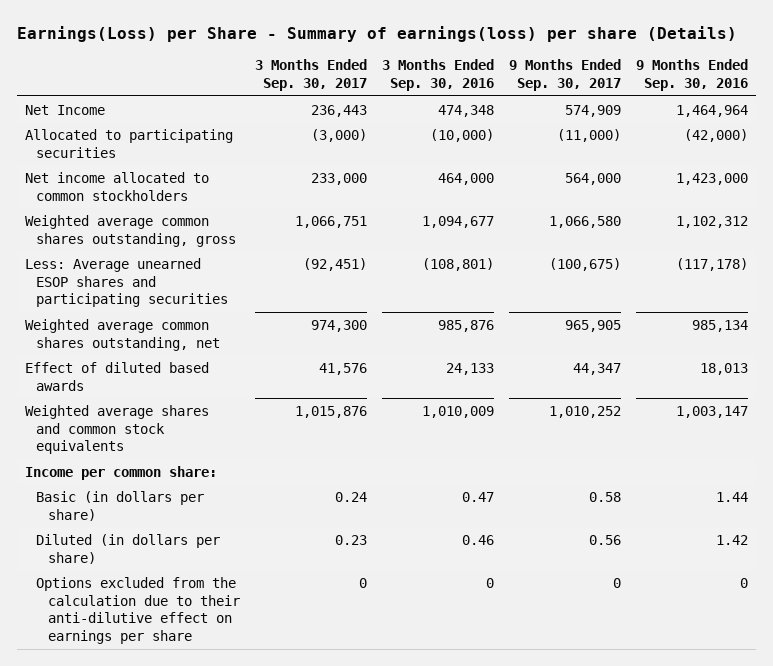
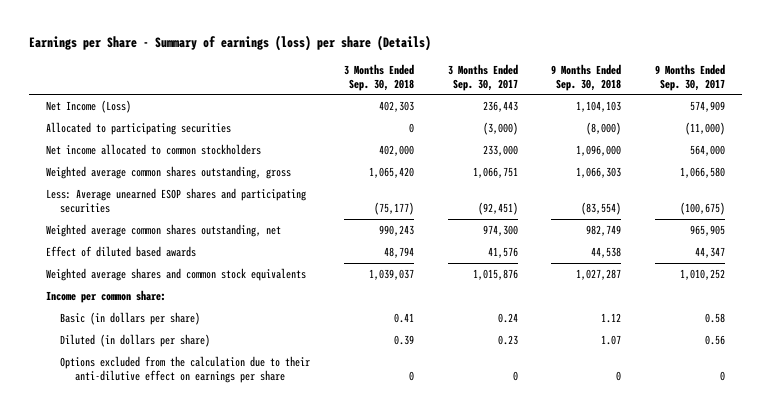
[17,25,738,42] Earnings(Loss) per Share - Summary of earnings(loss) per share (Details) -> [28,35,431,52] Earnings per Share - Summary of earnings (loss) per share (Details)
[382,59,495,92] 3 Months Ended Sep. 30, 2016 -> none
[636,59,749,92] 9 Months Ended Sep. 30, 2016 -> none
none -> [343,63,414,91] 3 Months Ended Sep. 30, 2018
none -> [551,63,622,91] 9 Months Ended Sep. 30, 2018
[24,104,105,115] Net Income -> [45,99,131,113] Net Income (Loss)

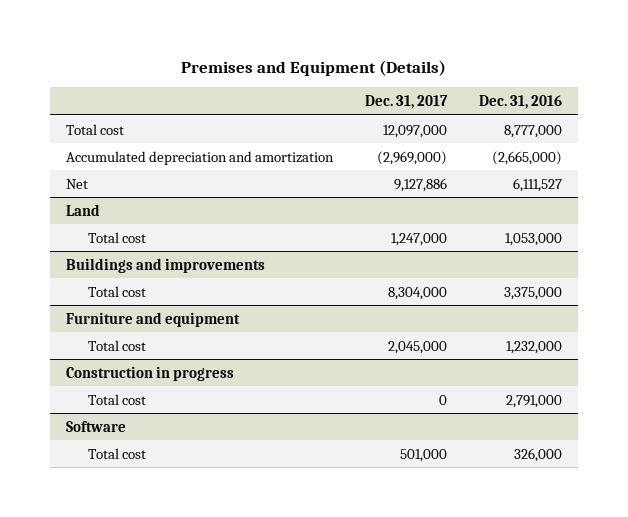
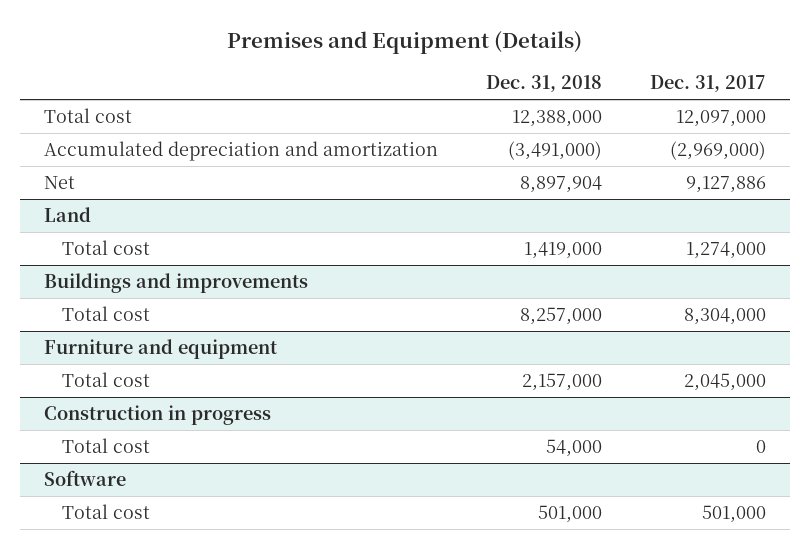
[479,94,563,109] Dec. 31, 2016 -> none
none -> [486,75,603,93] Dec. 31, 2018
[391,232,448,246] 1,247,000 -> [685,242,766,260] 1,274,000

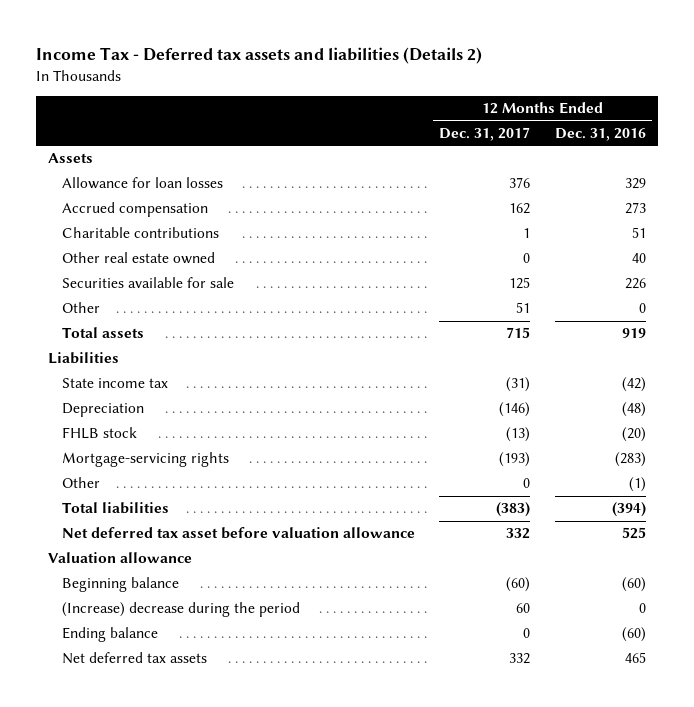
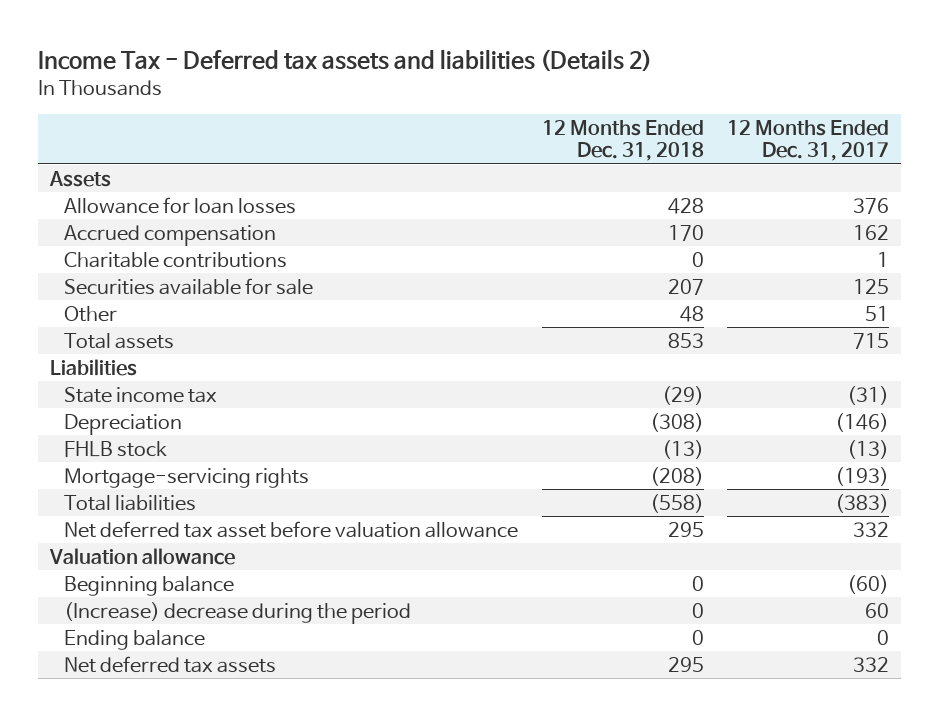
[554,127,646,141] Dec. 31, 2016 -> none
none -> [541,119,704,162] 12 Months Ended Dec. 31, 2018
[62,252,216,265] Other real estate owned -> none
[62,477,101,489] Other -> none

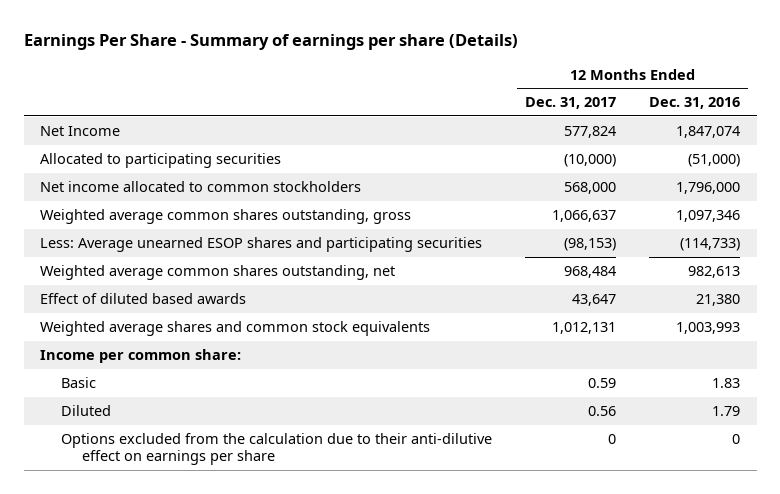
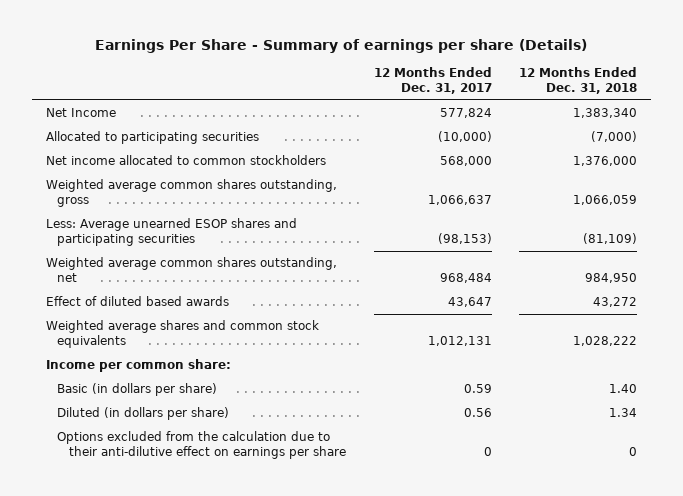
[649,97,741,110] Dec. 31, 2016 -> none
none -> [519,67,638,95] 12 Months Ended Dec. 31, 2018
[61,377,97,389] Basic -> [57,383,218,397] Basic (in dollars per share)
[61,405,112,417] Diluted -> [57,407,230,421] Diluted (in dollars per share)

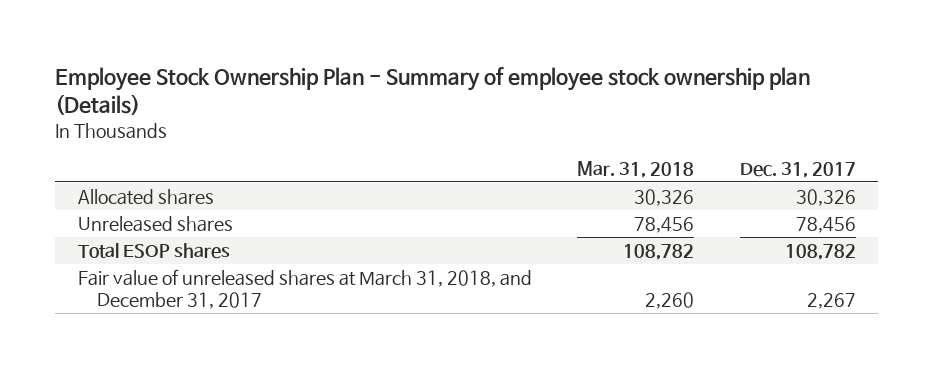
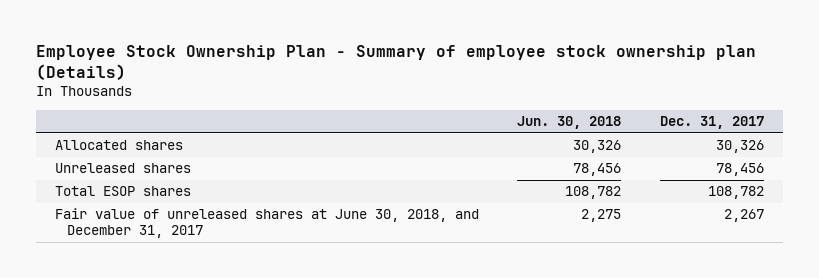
[577,160,695,178] Mar. 31, 2018 -> none
none -> [517,116,622,130] Jun. 30, 2018
[78,269,533,309] Fair value of unreleased shares at March 31, 2018, and December 31, 2017 -> [54,208,479,239] Fair value of unreleased shares at June 30, 2018, and December 31, 2017

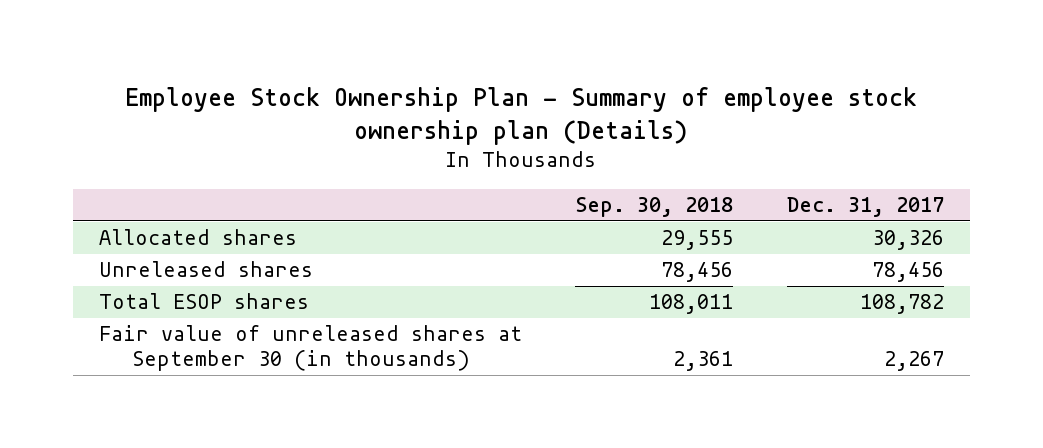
[517,116,622,130] Jun. 30, 2018 -> none
none -> [575,197,734,218] Sep. 30, 2018
[54,208,479,239] Fair value of unreleased shares at June 30, 2018, and December 31, 2017 -> [99,325,523,372] Fair value of unreleased shares at September 30 (in thousands)

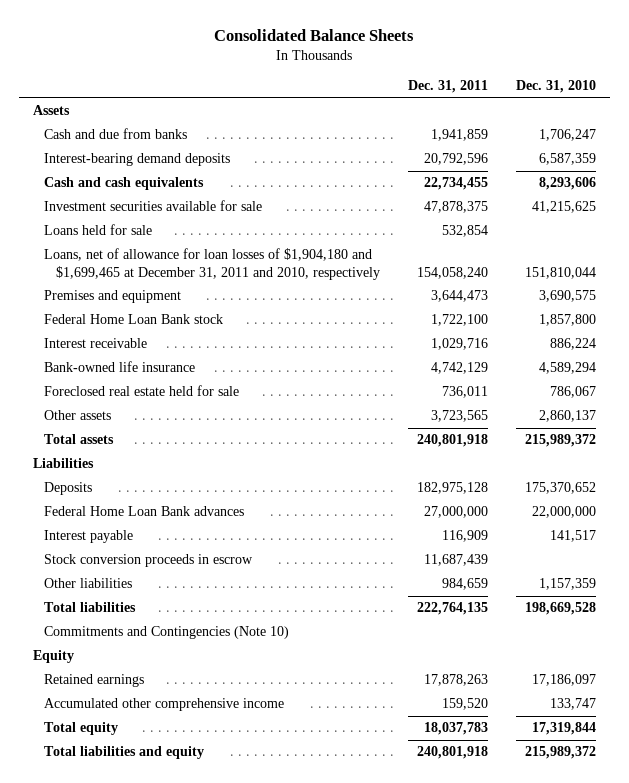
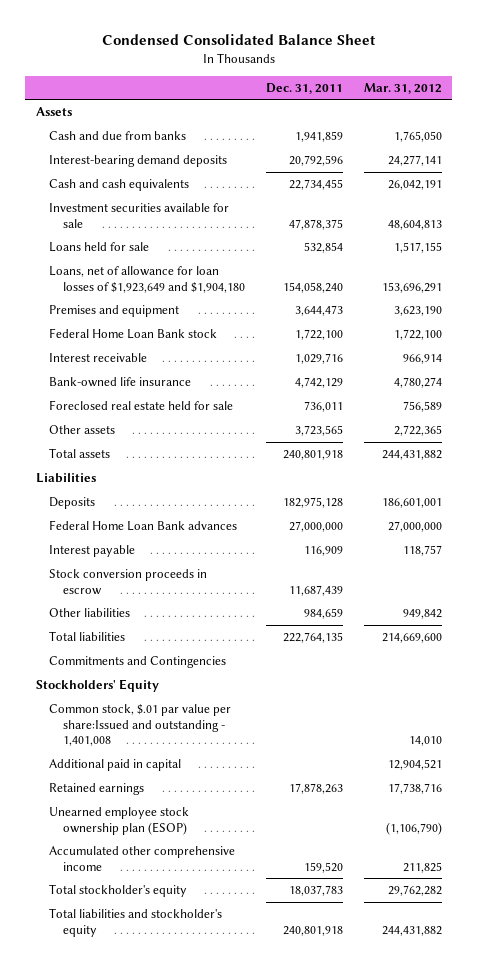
[214,28,415,41] Consolidated Balance Sheets -> [101,34,376,46] Condensed Consolidated Balance Sheet
[515,80,596,94] Dec. 31, 2010 -> none
none -> [363,82,442,94] Mar. 31, 2012
[44,248,381,280] Loans, net of allowance for loan losses of $1,904,180 and $1,699,465 at December 31, 2011 and 2010, respectively -> [49,266,245,293] Loans, net of allowance for loan losses of $1,923,649 and $1,904,180
[44,626,290,640] Commitments and Contingencies (Note 10) -> [49,656,227,669] Commitments and Contingencies
[32,650,74,664] Equity -> [35,679,159,693] Stockholders' Equity
none -> [49,704,232,747] Common stock, $.01 par value per share:Issued and outstanding - 1,401,008
none -> [49,759,182,772] Additional paid in capital
none -> [49,807,190,835] Unearned employee stock ownership plan (ESOP)
[44,722,119,736] Total equity -> [49,884,188,898] Total stockholder's equity
[44,746,205,760] Total liabilities and equity -> [49,908,223,937] Total liabilities and stockholder's equity

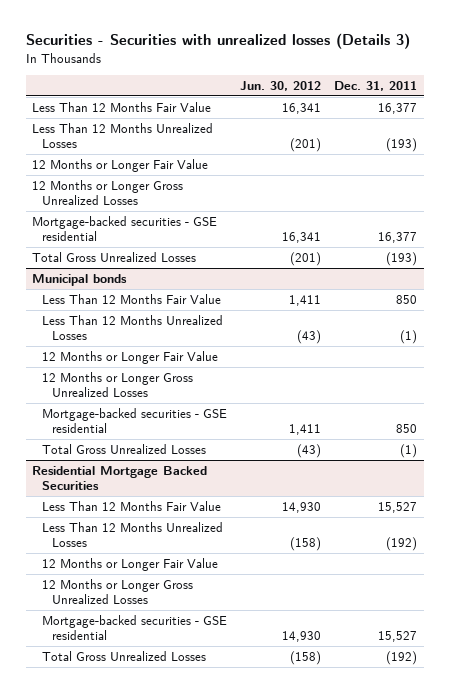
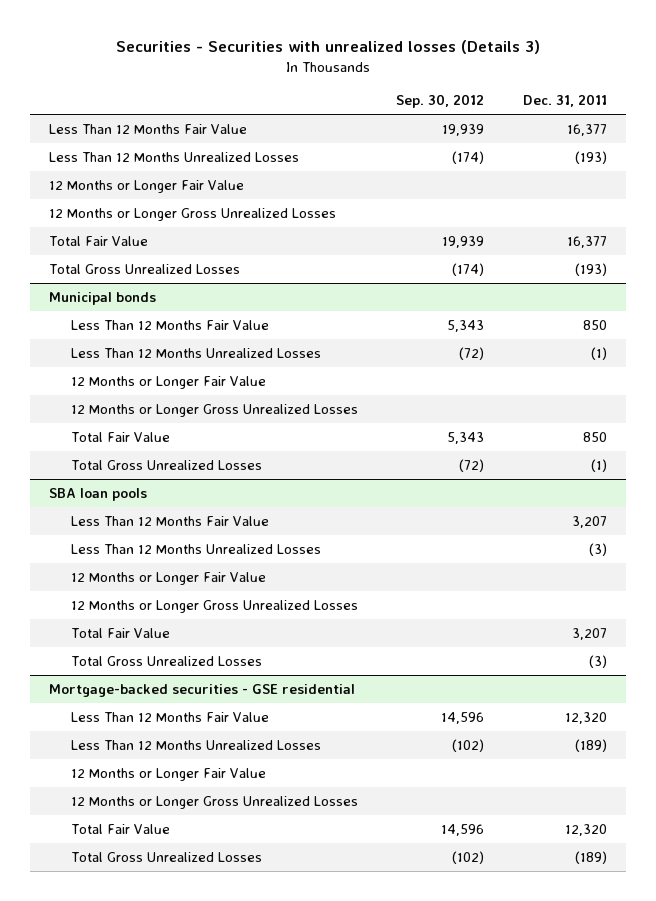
[239,80,321,91] Jun. 30, 2012 -> none
none -> [396,93,485,108] Sep. 30, 2012
[32,215,218,242] Mortgage-backed securities - GSE residential -> [49,235,149,246] Total Fair Value
[41,407,227,434] Mortgage-backed securities - GSE residential -> [70,431,170,442] Total Fair Value
[32,465,208,491] Residential Mortgage Backed Securities -> none
none -> [49,487,148,501] SBA loan pools
[378,501,418,513] 15,527 -> [571,515,607,528] 3,207
[386,537,418,552] (192) -> [588,542,607,556] (3)
[41,614,227,641] Mortgage-backed securities - GSE residential -> none
none -> [70,627,170,638] Total Fair Value
[386,650,418,665] (192) -> [588,654,607,668] (3)
none -> [49,683,356,697] Mortgage-backed securities - GSE residential
none -> [70,711,269,722] Less Than 12 Months Fair Value
none -> [70,739,321,750] Less Than 12 Months Unrealized Losses
none -> [70,767,266,781] 12 Months or Longer Fair Value
none -> [70,795,358,809] 12 Months or Longer Gross Unrealized Losses
none -> [70,823,170,834] Total Fair Value
none -> [70,851,262,862] Total Gross Unrealized Losses

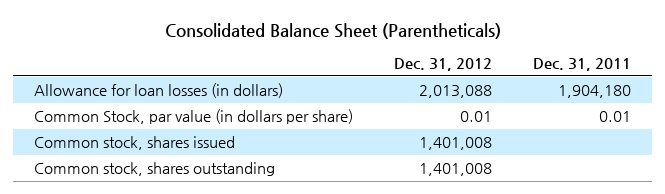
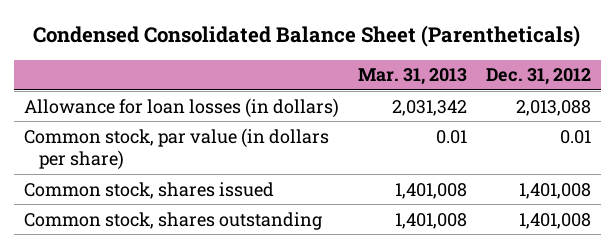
[164,22,501,39] Consolidated Balance Sheet (Parentheticals) -> [33,24,581,47] Condensed Consolidated Balance Sheet (Parentheticals)
[533,57,632,71] Dec. 31, 2011 -> none
none -> [357,68,467,86] Mar. 31, 2013
[33,108,353,124] Common Stock, par value (in dollars per share) -> [23,127,329,171] Common stock, par value (in dollars per share)

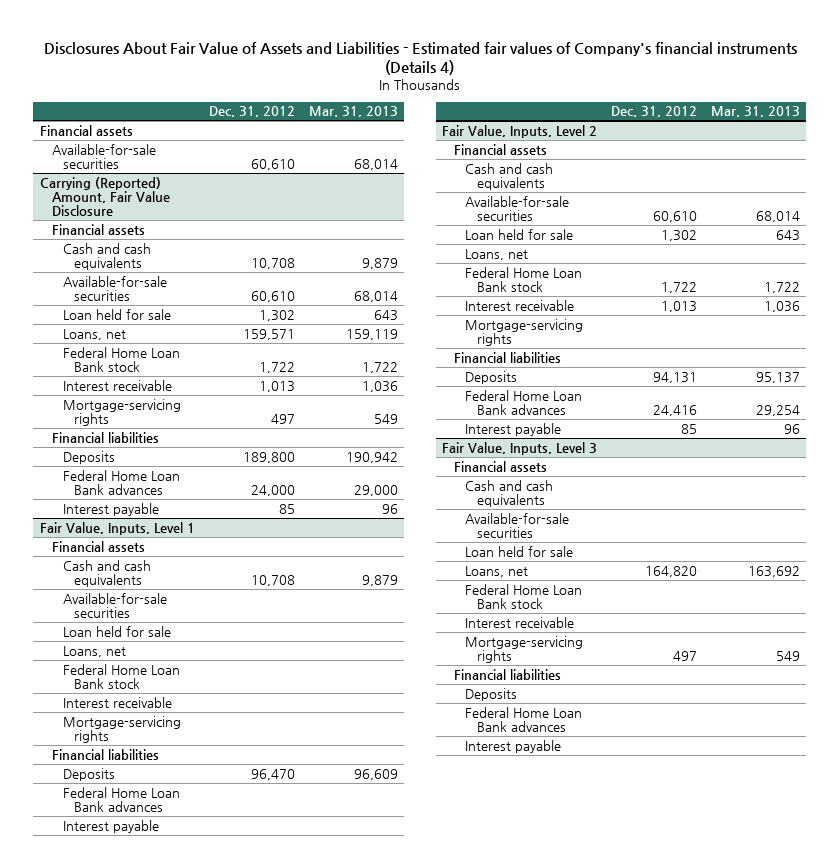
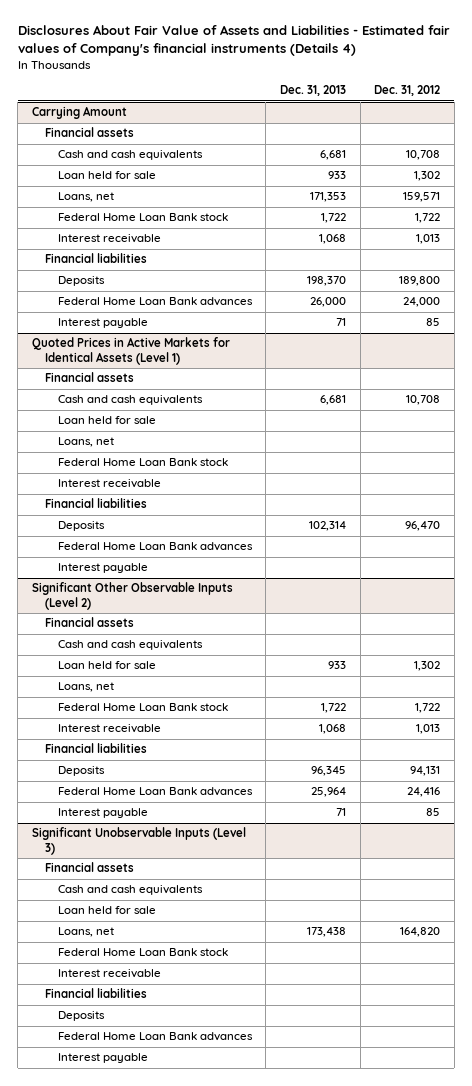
[308,106,398,118] Mar. 31, 2013 -> none
none -> [279,85,346,97] Dec. 31, 2013
[40,124,134,136] Financial assets -> none
[51,143,156,170] Available-for-sale securities -> none
[40,176,170,217] Carrying (Reported) Amount, Fair Value Disclosure -> none
none -> [31,106,127,120] Carrying Amount
[63,275,168,302] Available-for-sale securities -> none
[63,398,182,427] Mortgage-servicing rights -> none
[40,521,196,535] Fair Value, Inputs, Level 1 -> none
none -> [31,337,230,366] Quoted Prices in Active Markets for Identical Assets (Level 1)
[63,592,168,619] Available-for-sale securities -> none
[63,715,182,744] Mortgage-servicing rights -> none
[442,124,598,138] Fair Value, Inputs, Level 2 -> none
none -> [31,582,233,611] Significant Other Observable Inputs (Level 2)
[465,195,570,222] Available-for-sale securities -> none
[465,318,584,347] Mortgage-servicing rights -> none
[442,441,598,455] Fair Value, Inputs, Level 3 -> none
none -> [31,827,246,856] Significant Unobservable Inputs (Level 3)
[465,512,570,539] Available-for-sale securities -> none
[465,635,584,664] Mortgage-servicing rights -> none

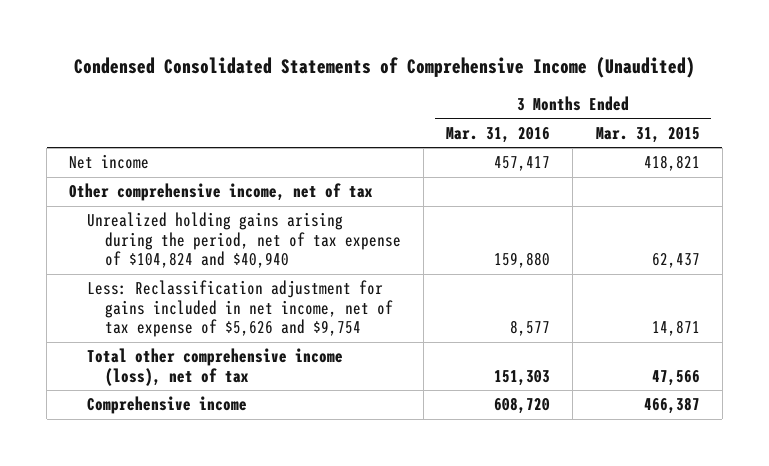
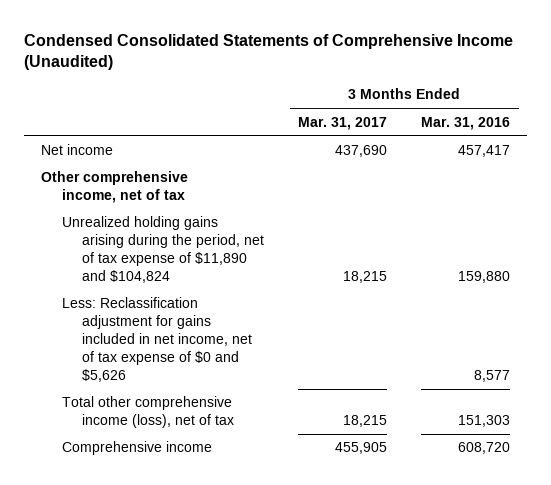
[595,126,700,143] Mar. 31, 2015 -> none
none -> [298,116,388,130] Mar. 31, 2017
[86,212,401,269] Unrealized holding gains arising during the period, net of tax expense of $104,824 and $40,940 -> [61,216,265,283] Unrealized holding gains arising during the period, net of tax expense of $11,890 and $104,824
[86,280,393,338] Less: Reclassification adjustment for gains included in net income, net of tax expense of $5,626 and $9,754 -> [61,297,253,382] Less: Reclassification adjustment for gains included in net income, net of tax expense of $0 and $5,626

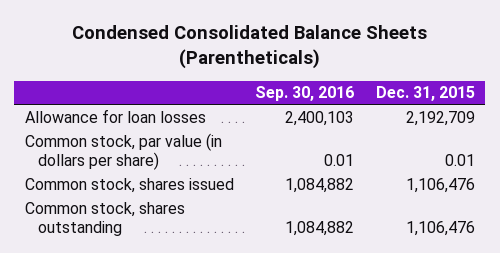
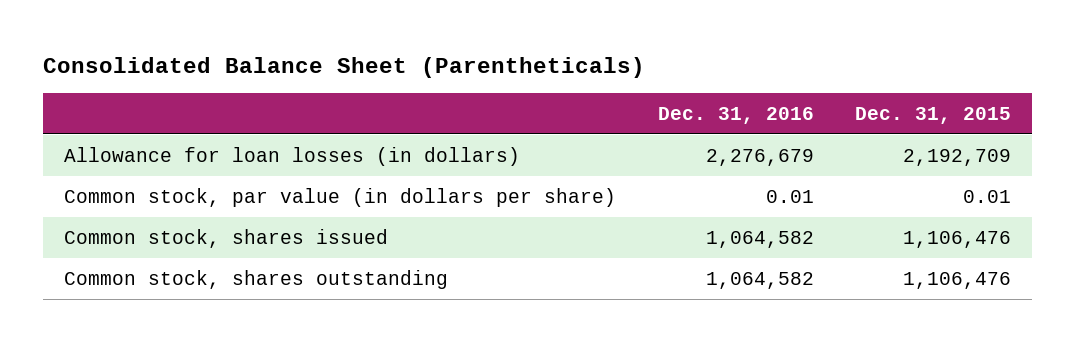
[71,25,427,70] Condensed Consolidated Balance Sheets (Parentheticals) -> [43,57,646,79] Consolidated Balance Sheet (Parentheticals)
[255,86,355,102] Sep. 30, 2016 -> none
none -> [657,106,814,124] Dec. 31, 2016
[24,108,206,123] Allowance for loan losses -> [64,146,521,166] Allowance for loan losses (in dollars)

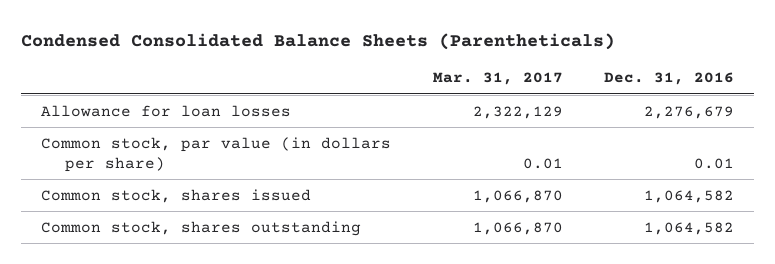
[43,57,646,79] Consolidated Balance Sheet (Parentheticals) -> [20,32,615,50] Condensed Consolidated Balance Sheets (Parentheticals)
[855,106,1012,124] Dec. 31, 2015 -> none
none -> [432,72,563,86] Mar. 31, 2017
[64,146,521,166] Allowance for loan losses (in dollars) -> [41,104,292,117] Allowance for loan losses

